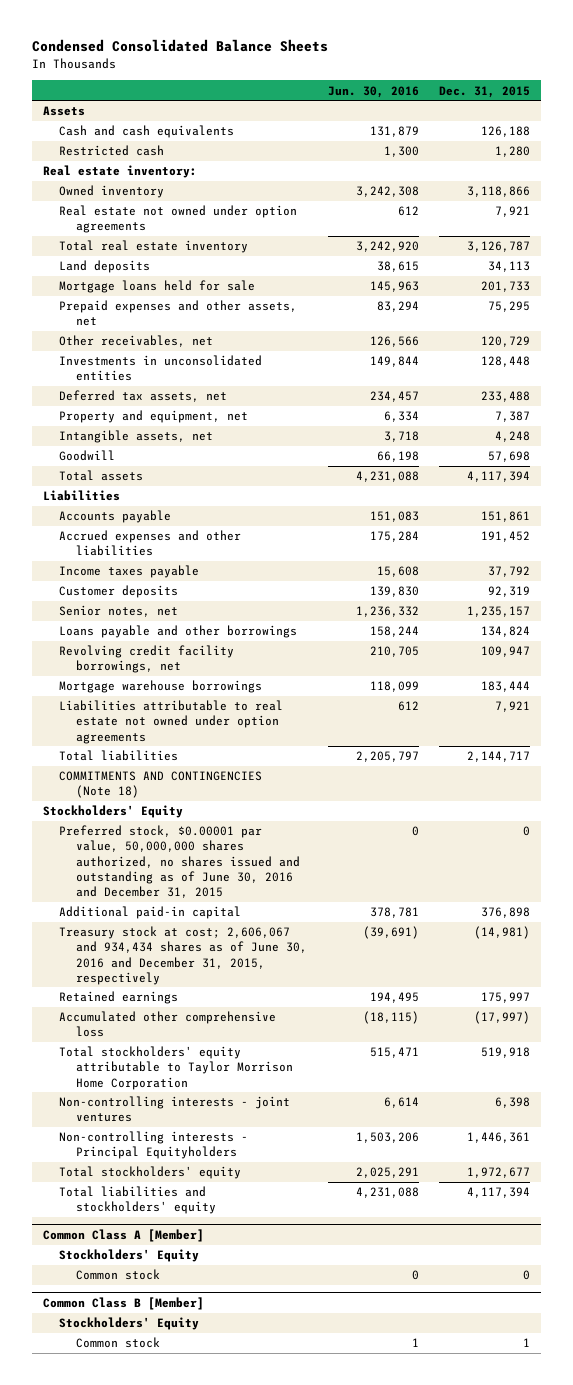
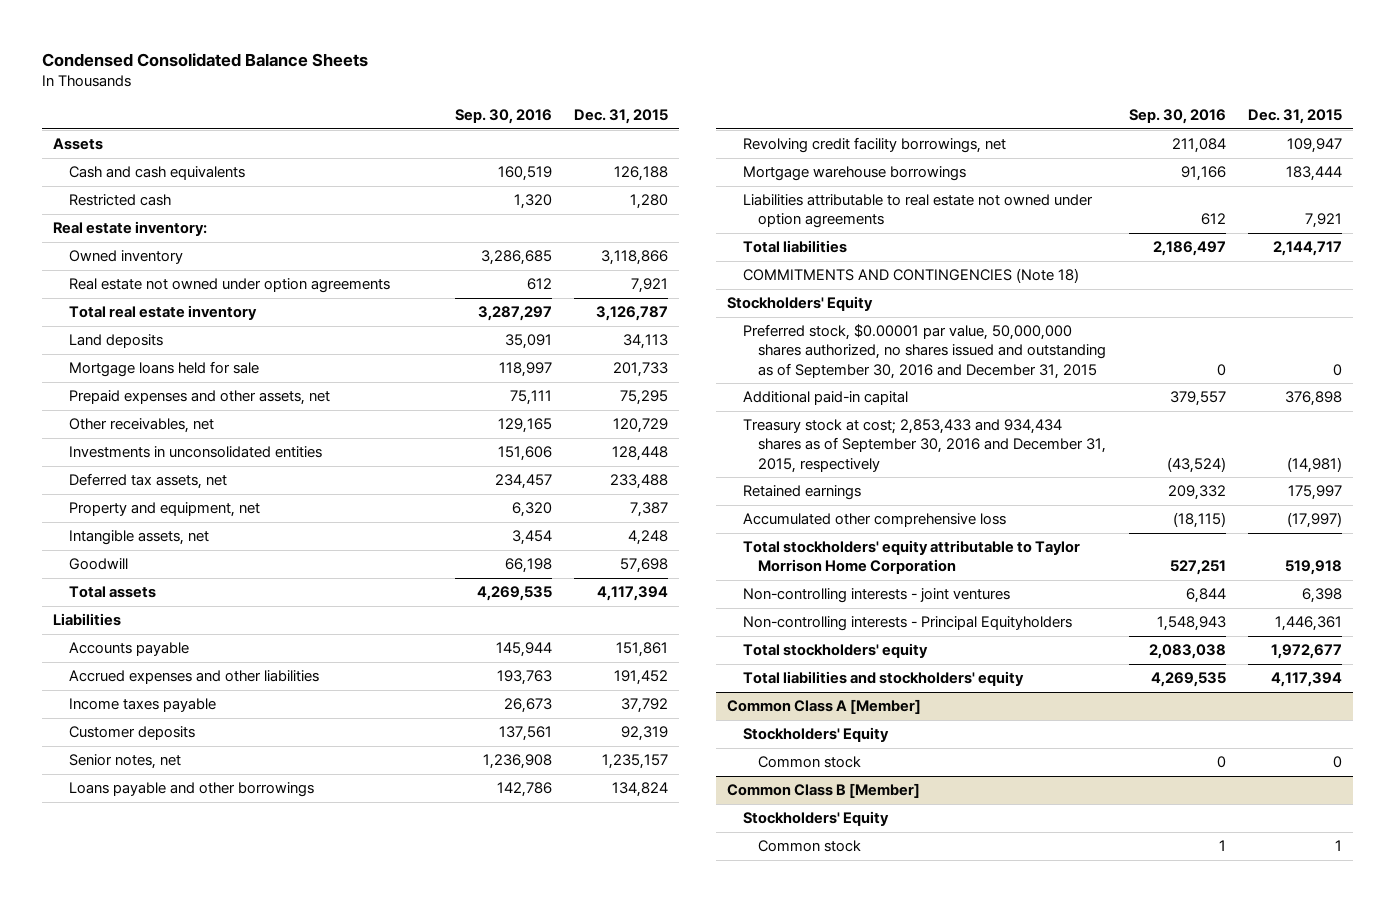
[327,85,419,98] Jun. 30, 2016 -> none
none -> [454,109,552,125] Sep. 30, 2016
[59,825,300,898] Preferred stock, $0.00001 par value, 50,000,000 shares authorized, no shares issued and outstanding as of June 30, 2016 and December 31, 2015 -> [742,324,1107,379] Preferred stock, $0.00001 par value, 50,000,000 shares authorized, no shares issued and outstanding as of September 30, 2016 and December 31, 2015
[59,926,307,985] Treasury stock at cost; 2,606,067 and 934,434 shares as of June 30, 2016 and December 31, 2015, respectively -> [742,419,1107,473] Treasury stock at cost; 2,853,433 and 934,434 shares as of September 30, 2016 and December 31, 2015, respectively

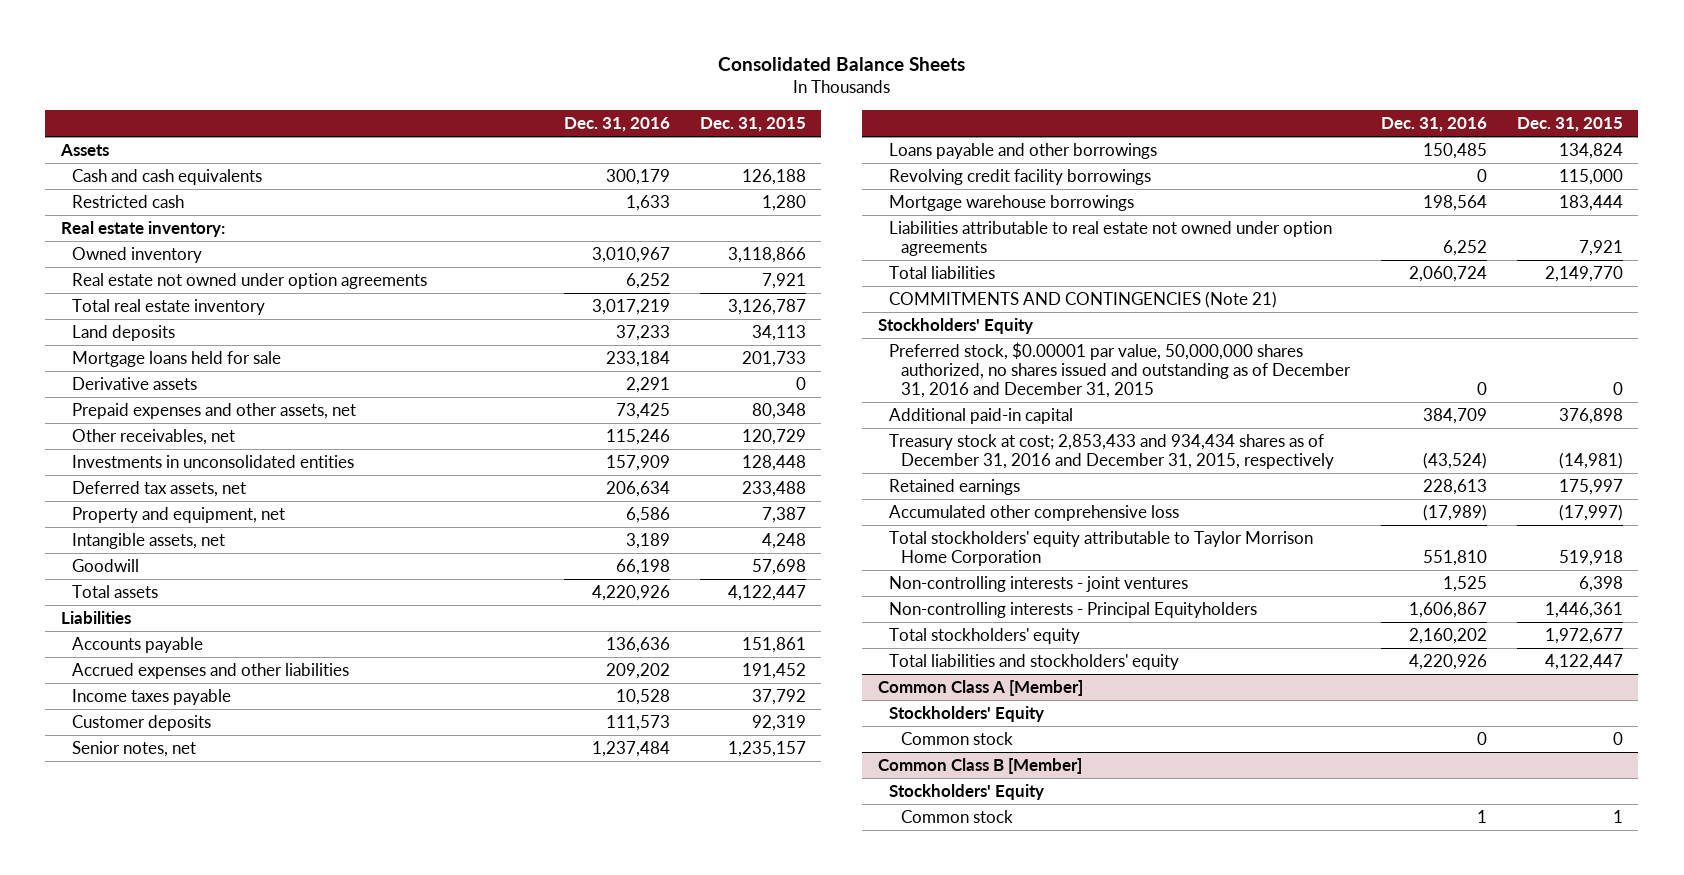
[42,52,369,67] Condensed Consolidated Balance Sheets -> [717,57,965,72] Consolidated Balance Sheets
[454,109,552,125] Sep. 30, 2016 -> none
none -> [563,116,670,132] Dec. 31, 2016
none -> [72,377,198,391] Derivative assets
[619,390,668,406] 75,295 -> [751,403,806,420] 80,348
[596,586,668,602] 4,117,394 -> [727,585,806,602] 4,122,447
[742,137,1006,154] Revolving credit facility borrowings, net -> [889,169,1152,186] Revolving credit facility borrowings
[1286,138,1342,154] 109,947 -> [1558,169,1623,186] 115,000
[1272,241,1342,257] 2,144,717 -> [1544,266,1623,283] 2,149,770
[742,268,1079,284] COMMITMENTS AND CONTINGENCIES (Note 18) -> [889,291,1278,309] COMMITMENTS AND CONTINGENCIES (Note 21)
[742,324,1107,379] Preferred stock, $0.00001 par value, 50,000,000 shares authorized, no shares issued and outstanding as of September 30, 2016 and December 31, 2015 -> [889,342,1352,399] Preferred stock, $0.00001 par value, 50,000,000 shares authorized, no shares issued and outstanding as of December 31, 2016 and December 31, 2015
[742,419,1107,473] Treasury stock at cost; 2,853,433 and 934,434 shares as of September 30, 2016 and December 31, 2015, respectively -> [889,434,1335,470] Treasury stock at cost; 2,853,433 and 934,434 shares as of December 31, 2016 and December 31, 2015, respectively
[1270,672,1342,688] 4,117,394 -> [1544,654,1623,671] 4,122,447

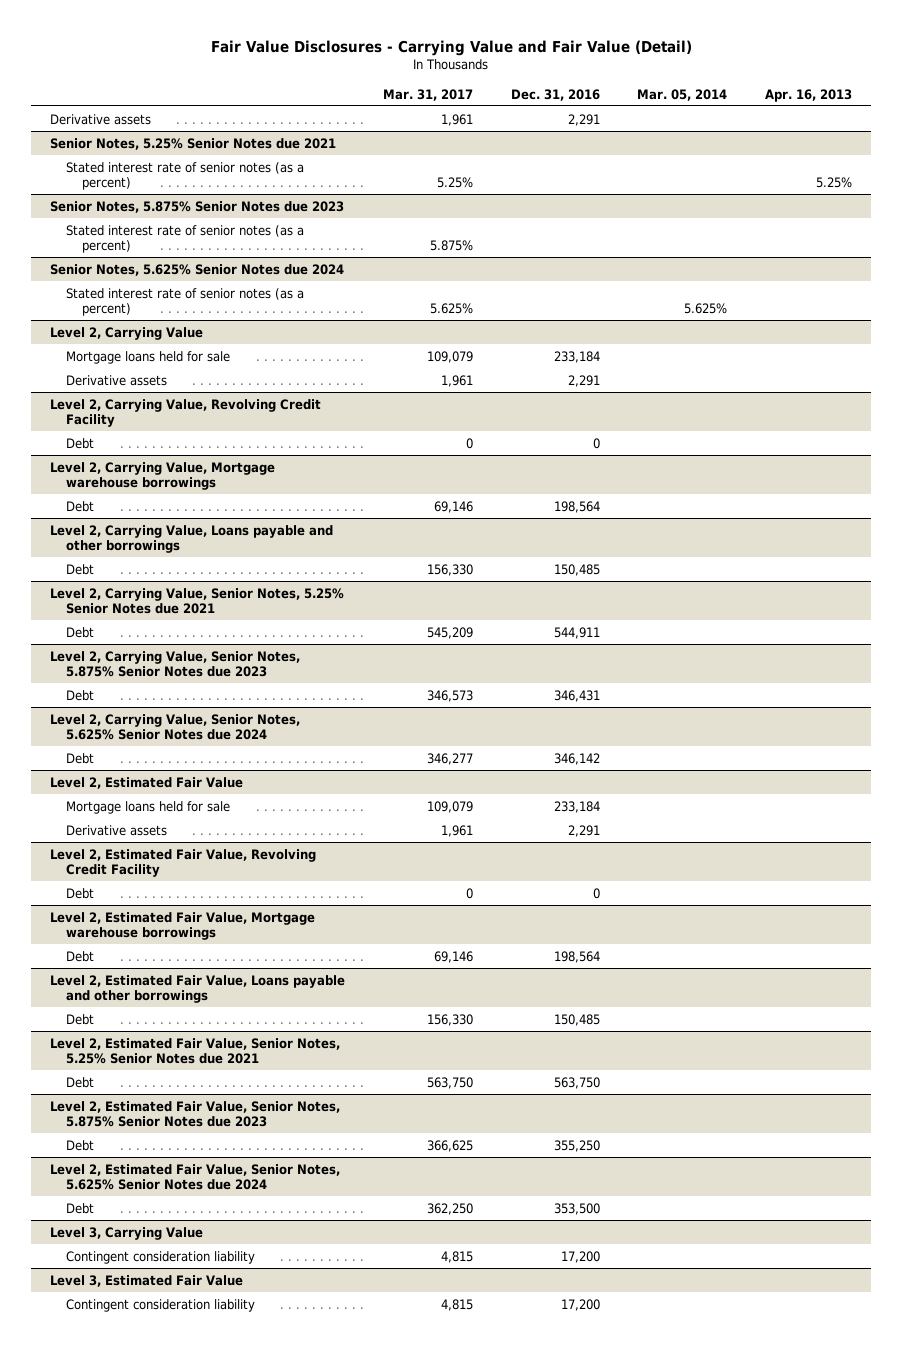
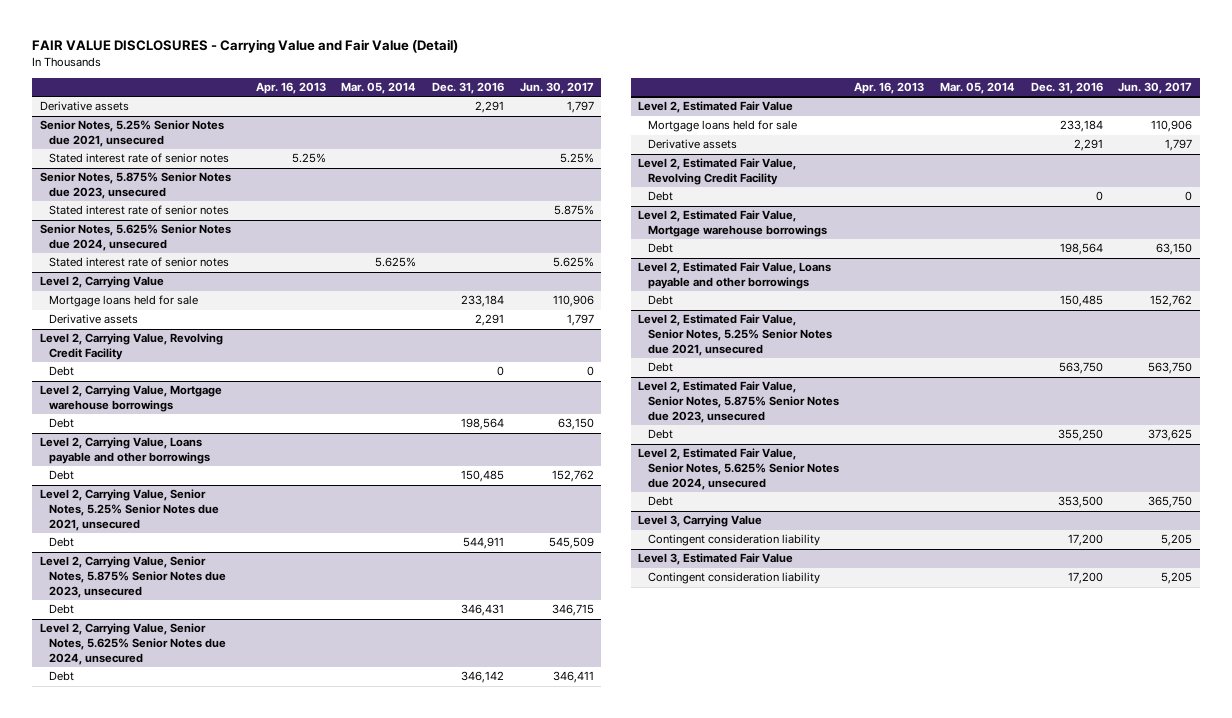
[211,39,693,56] Fair Value Disclosures - Carrying Value and Fair Value (Detail) -> [31,39,458,54] FAIR VALUE DISCLOSURES - Carrying Value and Fair Value (Detail)
[382,88,473,101] Mar. 31, 2017 -> none
none -> [519,81,594,94] Jun. 30, 2017
[50,137,337,150] Senior Notes, 5.25% Senior Notes due 2021 -> [39,120,224,148] Senior Notes, 5.25% Senior Notes due 2021, unsecured
[66,161,305,190] Stated interest rate of senior notes (as a percent) -> [49,153,230,164] Stated interest rate of senior notes
[50,200,345,213] Senior Notes, 5.875% Senior Notes due 2023 -> [39,172,231,200] Senior Notes, 5.875% Senior Notes due 2023, unsecured
[66,224,305,253] Stated interest rate of senior notes (as a percent) -> [49,205,230,216] Stated interest rate of senior notes
[50,263,345,276] Senior Notes, 5.625% Senior Notes due 2024 -> [39,224,231,252] Senior Notes, 5.625% Senior Notes due 2024, unsecured
[66,287,305,316] Stated interest rate of senior notes (as a percent) -> [49,257,230,268] Stated interest rate of senior notes
[50,587,345,614] Level 2, Carrying Value, Senior Notes, 5.25% Senior Notes due 2021 -> [39,489,220,532] Level 2, Carrying Value, Senior Notes, 5.25% Senior Notes due 2021, unsecured
[50,650,301,677] Level 2, Carrying Value, Senior Notes, 5.875% Senior Notes due 2023 -> [39,556,227,599] Level 2, Carrying Value, Senior Notes, 5.875% Senior Notes due 2023, unsecured
[50,713,301,740] Level 2, Carrying Value, Senior Notes, 5.625% Senior Notes due 2024 -> [39,623,227,666] Level 2, Carrying Value, Senior Notes, 5.625% Senior Notes due 2024, unsecured
[50,1037,341,1064] Level 2, Estimated Fair Value, Senior Notes, 5.25% Senior Notes due 2021 -> [638,314,832,357] Level 2, Estimated Fair Value, Senior Notes, 5.25% Senior Notes due 2021, unsecured
[50,1100,341,1127] Level 2, Estimated Fair Value, Senior Notes, 5.875% Senior Notes due 2023 -> [638,381,839,424] Level 2, Estimated Fair Value, Senior Notes, 5.875% Senior Notes due 2023, unsecured
[50,1163,341,1190] Level 2, Estimated Fair Value, Senior Notes, 5.625% Senior Notes due 2024 -> [638,448,839,491] Level 2, Estimated Fair Value, Senior Notes, 5.625% Senior Notes due 2024, unsecured

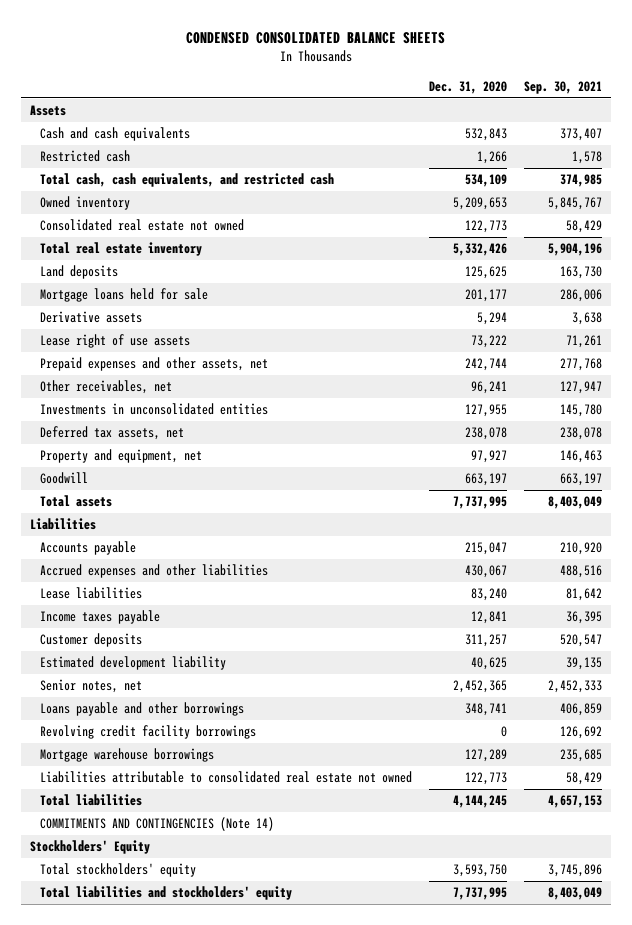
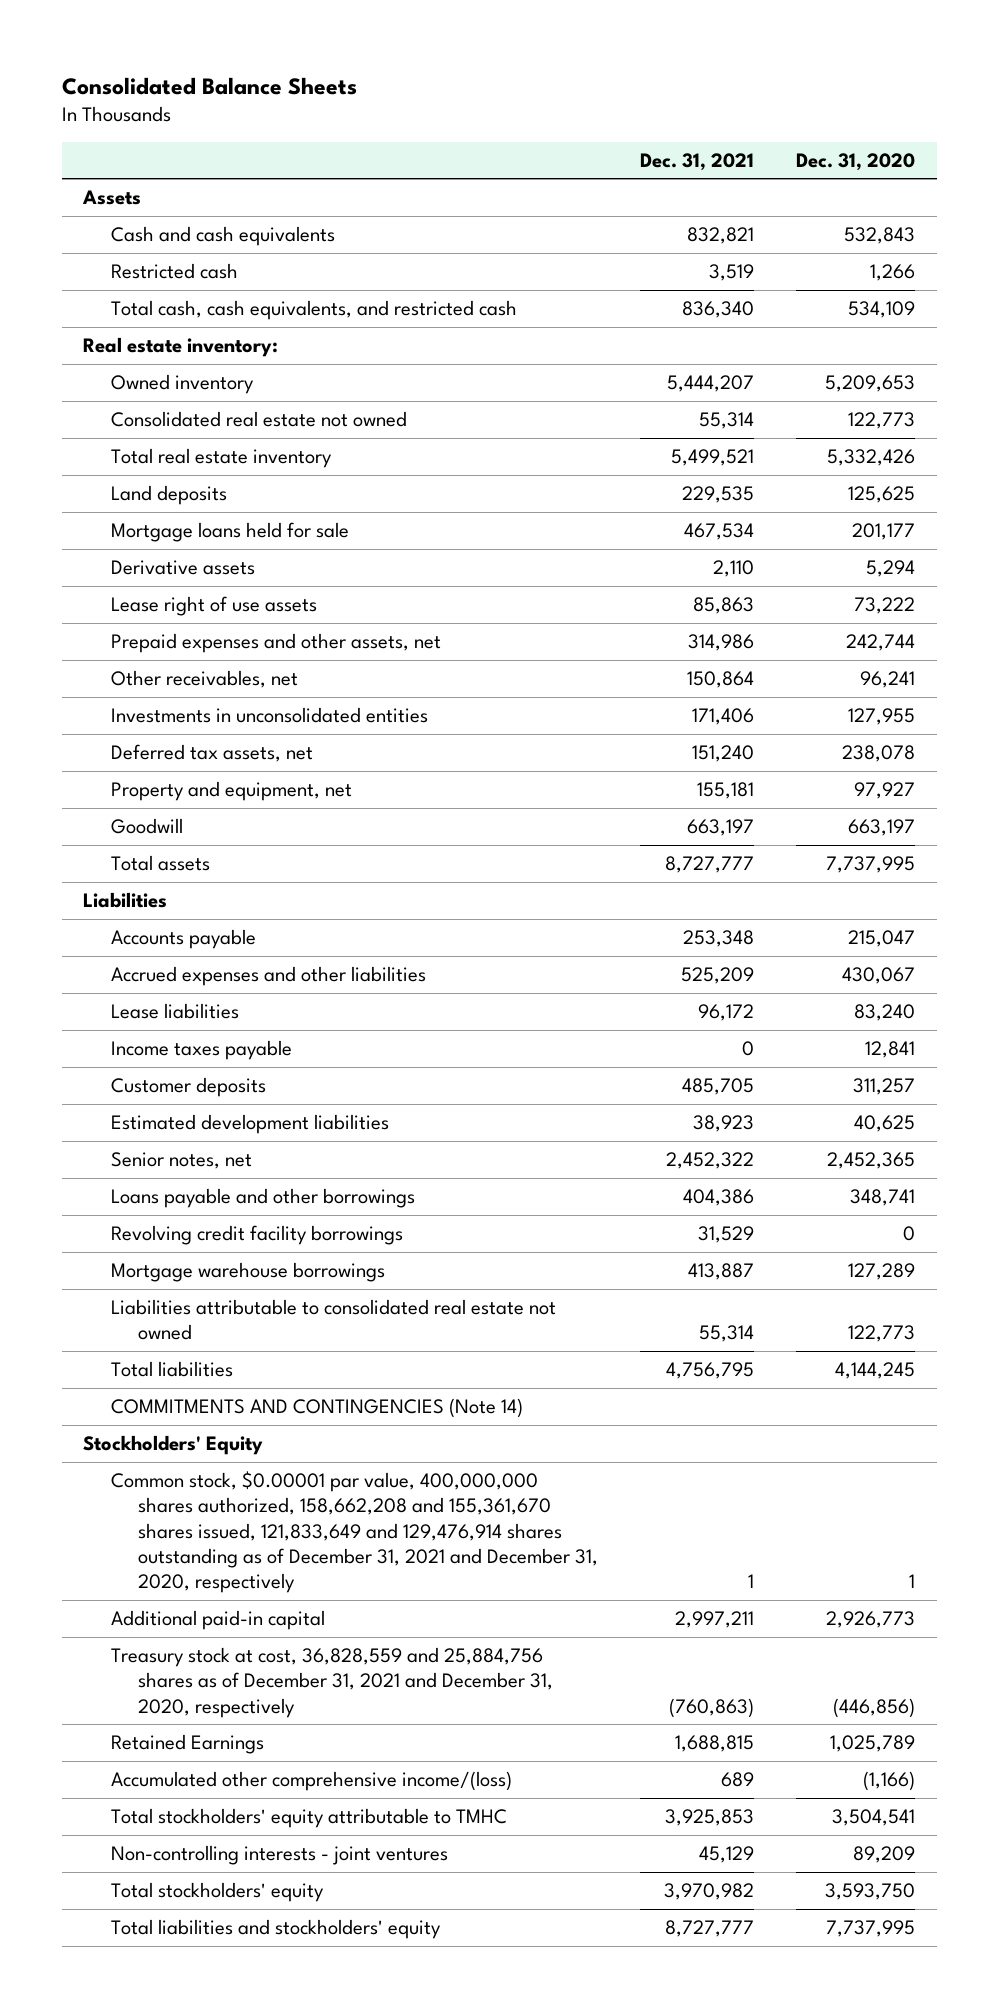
[186,31,446,44] CONDENSED CONSOLIDATED BALANCE SHEETS -> [62,76,358,95] Consolidated Balance Sheets
[524,80,603,94] Sep. 30, 2021 -> none
none -> [640,152,755,171] Dec. 31, 2021
none -> [83,336,279,357] Real estate inventory:
[39,656,226,671] Estimated development liability -> [110,1113,389,1134] Estimated development liabilities
none -> [110,1470,599,1594] Common stock, $0.00001 par value, 400,000,000 shares authorized, 158,662,208 and 155,361,670 shares issued, 121,833,649 and 129,476,914 shares outstanding as of December 31, 2021 and December 31, 2020, respectively
none -> [110,1609,325,1630] Additional paid-in capital
none -> [110,1646,554,1718] Treasury stock at cost, 36,828,559 and 25,884,756 shares as of December 31, 2021 and December 31, 2020, respectively
none -> [110,1733,264,1754] Retained Earnings
none -> [110,1770,512,1791] Accumulated other comprehensive income/(loss)
none -> [110,1807,507,1828] Total stockholders' equity attributable to TMHC
none -> [110,1844,448,1865] Non-controlling interests - joint ventures

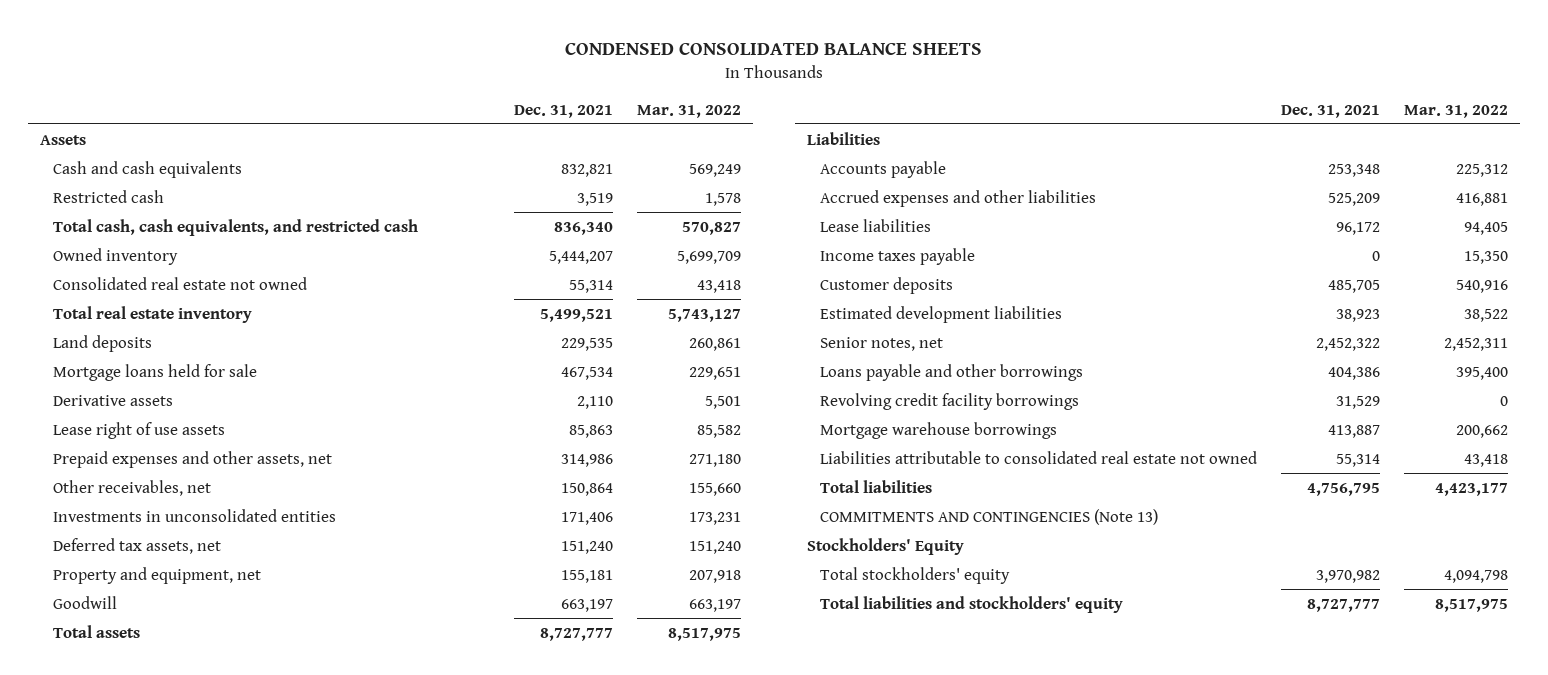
[62,76,358,95] Consolidated Balance Sheets -> [565,41,983,55] CONDENSED CONSOLIDATED BALANCE SHEETS
[796,152,916,171] Dec. 31, 2020 -> none
none -> [636,104,741,118] Mar. 31, 2022
[83,336,279,357] Real estate inventory: -> none
[110,1397,523,1418] COMMITMENTS AND CONTINGENCIES (Note 14) -> [820,508,1159,525] COMMITMENTS AND CONTINGENCIES (Note 13)
[110,1470,599,1594] Common stock, $0.00001 par value, 400,000,000 shares authorized, 158,662,208 and 155,361,670 shares issued, 121,833,649 and 129,476,914 shares outstanding as of December 31, 2021 and December 31, 2020, respectively -> none
[110,1609,325,1630] Additional paid-in capital -> none
[110,1646,554,1718] Treasury stock at cost, 36,828,559 and 25,884,756 shares as of December 31, 2021 and December 31, 2020, respectively -> none
[110,1733,264,1754] Retained Earnings -> none
[110,1770,512,1791] Accumulated other comprehensive income/(loss) -> none
[110,1807,507,1828] Total stockholders' equity attributable to TMHC -> none
[110,1844,448,1865] Non-controlling interests - joint ventures -> none

